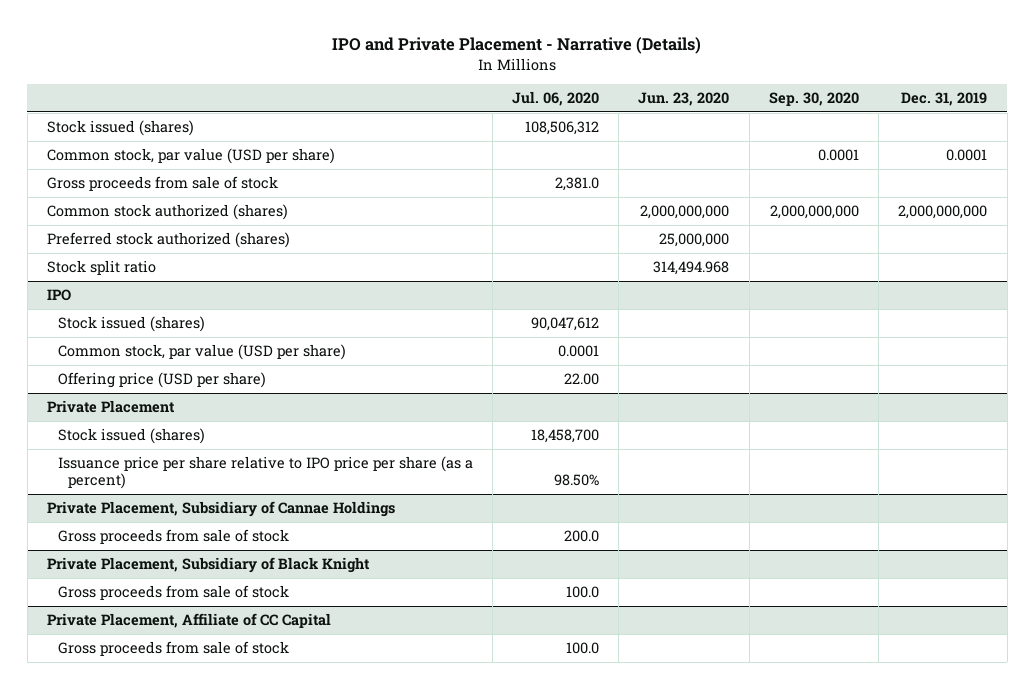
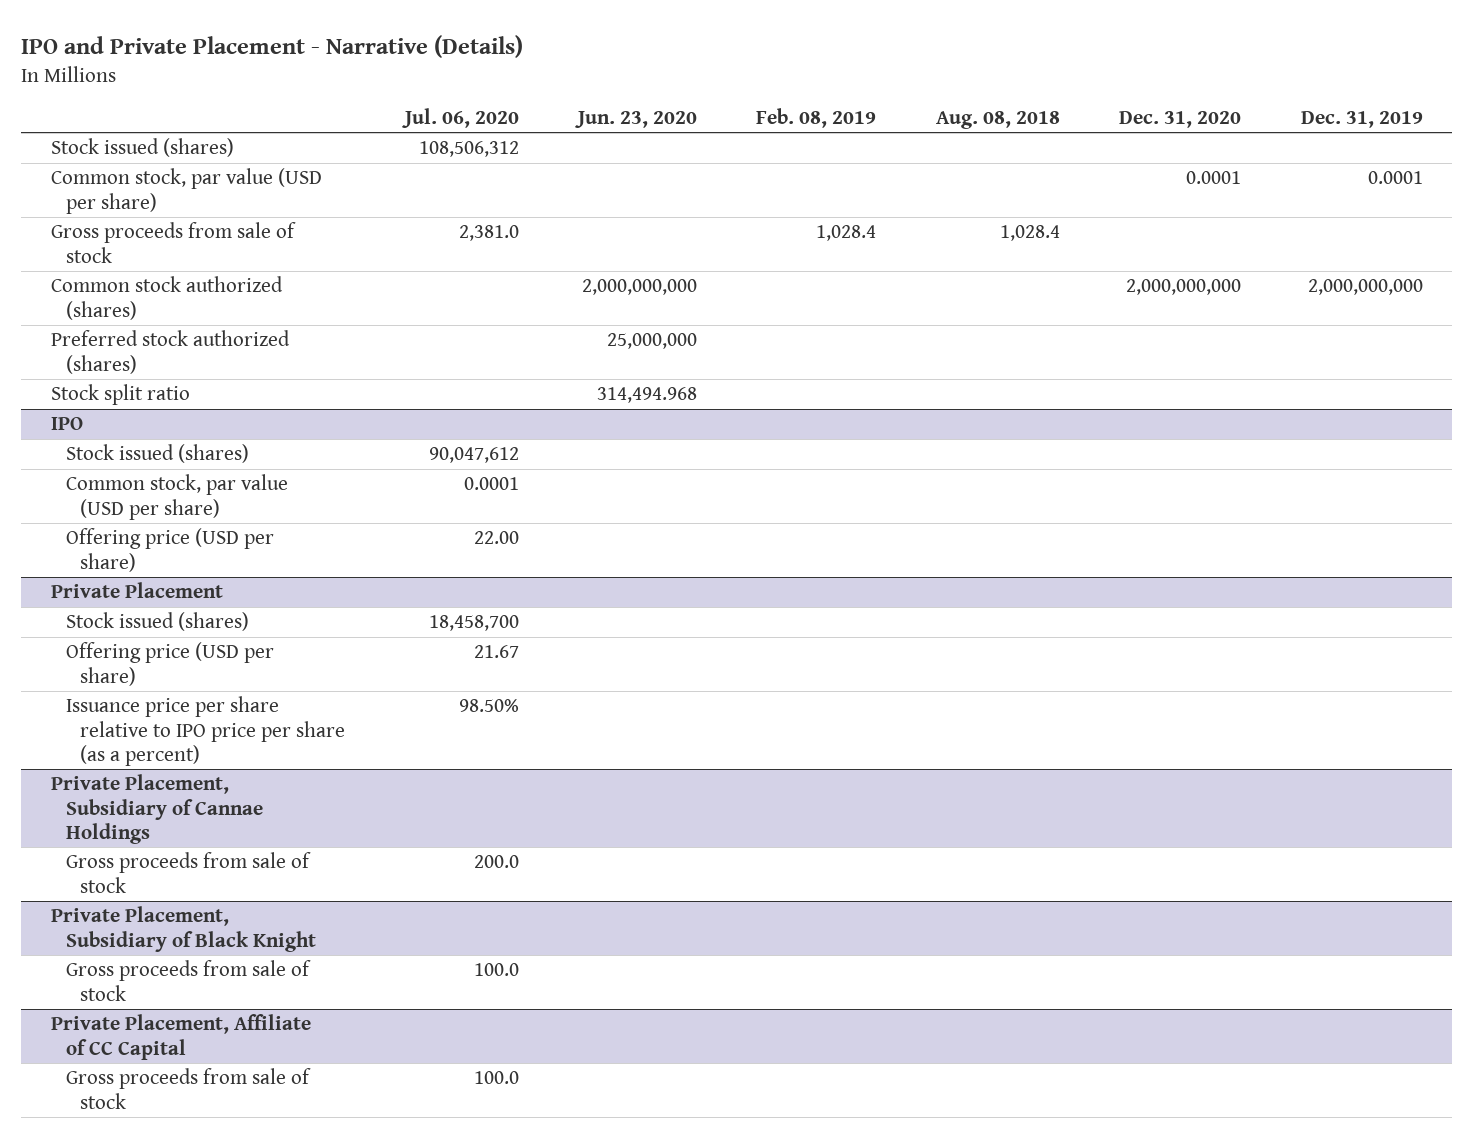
[768,92,859,107] Sep. 30, 2020 -> none
none -> [756,107,877,128] Feb. 08, 2019
none -> [935,110,1060,129] Aug. 08, 2018
none -> [1119,110,1242,128] Dec. 31, 2020
none -> [65,642,274,686] Offering price (USD per share)

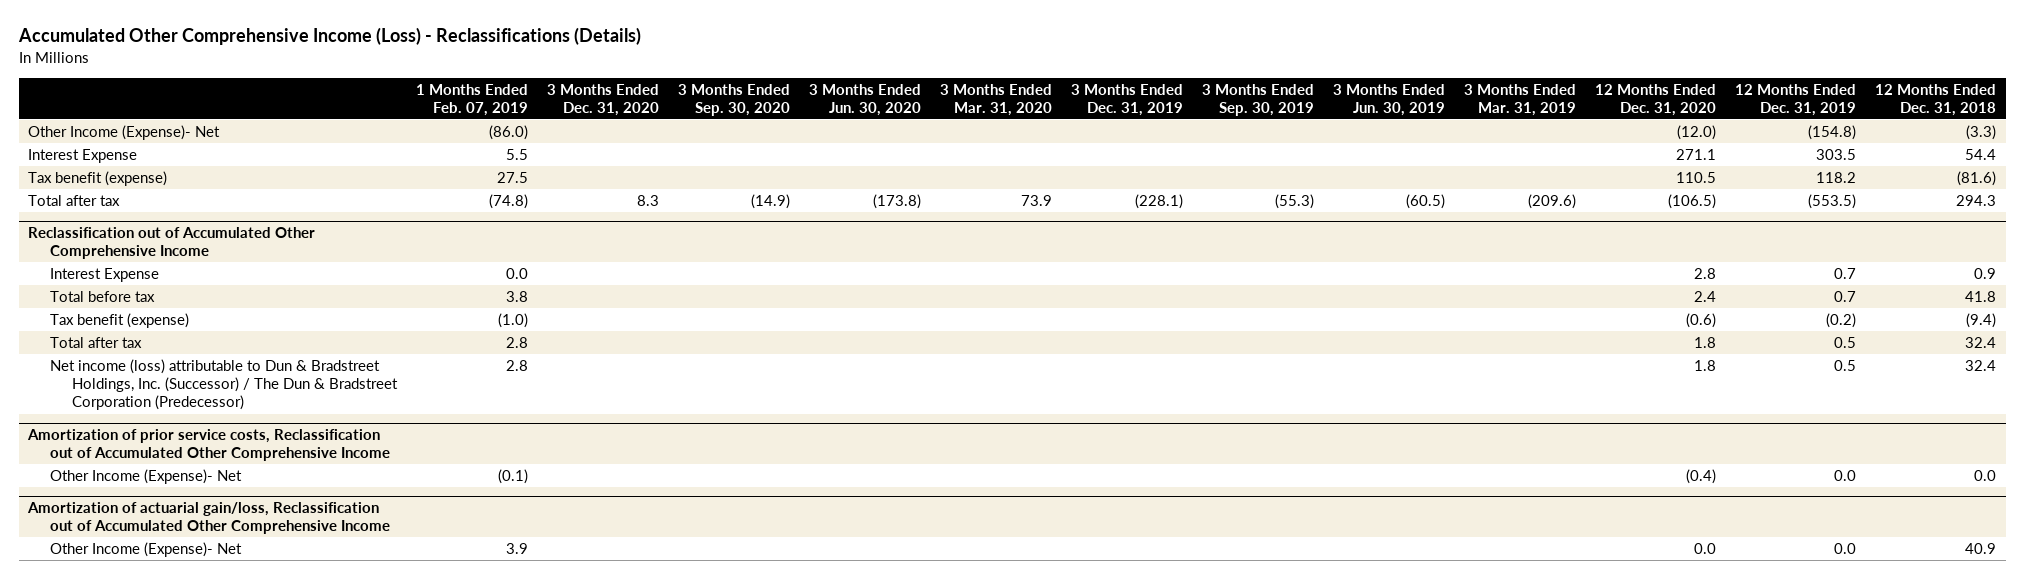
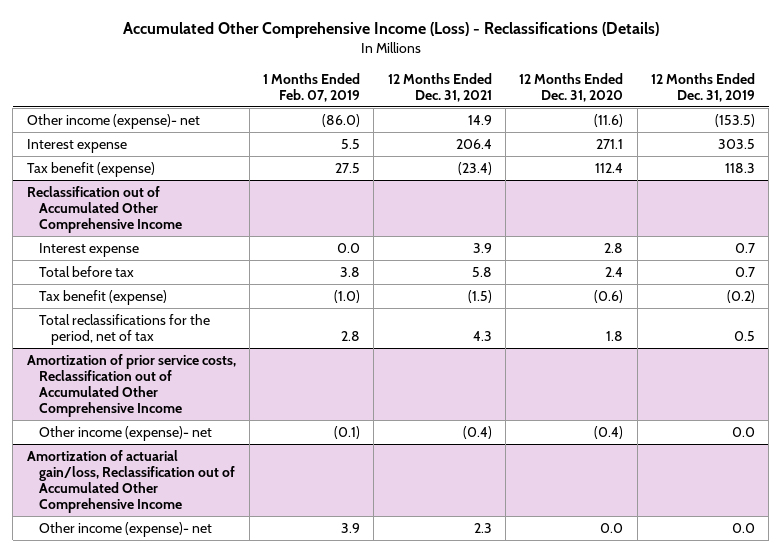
[546,83,659,116] 3 Months Ended Dec. 31, 2020 -> none
[677,83,790,116] 3 Months Ended Sep. 30, 2020 -> none
[808,83,921,116] 3 Months Ended Jun. 30, 2020 -> none
[939,83,1052,116] 3 Months Ended Mar. 31, 2020 -> none
[1070,83,1183,116] 3 Months Ended Dec. 31, 2019 -> none
[1201,83,1314,116] 3 Months Ended Sep. 30, 2019 -> none
[1332,83,1445,116] 3 Months Ended Jun. 30, 2019 -> none
[1463,83,1576,116] 3 Months Ended Mar. 31, 2019 -> none
[1875,83,1997,116] 12 Months Ended Dec. 31, 2018 -> none
none -> [387,72,492,102] 12 Months Ended Dec. 31, 2021
[28,194,121,206] Total after tax -> none
[28,124,221,140] Other Income (Expense)- Net -> [26,113,200,129] Other income (expense)- net
[1676,124,1716,140] (12.0) -> [594,113,624,127] (11.6)
[1808,124,1857,140] (154.8) -> [714,113,755,127] (153.5)
[28,148,138,163] Interest Expense -> [26,138,127,153] Interest expense
[1675,171,1716,183] 110.5 -> [595,162,624,173] 112.4
[1816,171,1857,183] 118.2 -> [724,162,755,173] 118.3
[49,267,159,282] Interest Expense -> [38,242,139,257] Interest expense
[49,336,142,348] Total after tax -> none
[49,358,398,411] Net income (loss) attributable to Dun & Bradstreet Holdings, Inc. (Successor) / The Dun & Bradstreet Corporation (Predecessor) -> [38,313,210,345] Total reclassifications for the period, net of tax
[49,468,242,484] Other Income (Expense)- Net -> [38,425,212,441] Other income (expense)- net
[49,541,242,557] Other Income (Expense)- Net -> [38,521,212,537] Other income (expense)- net

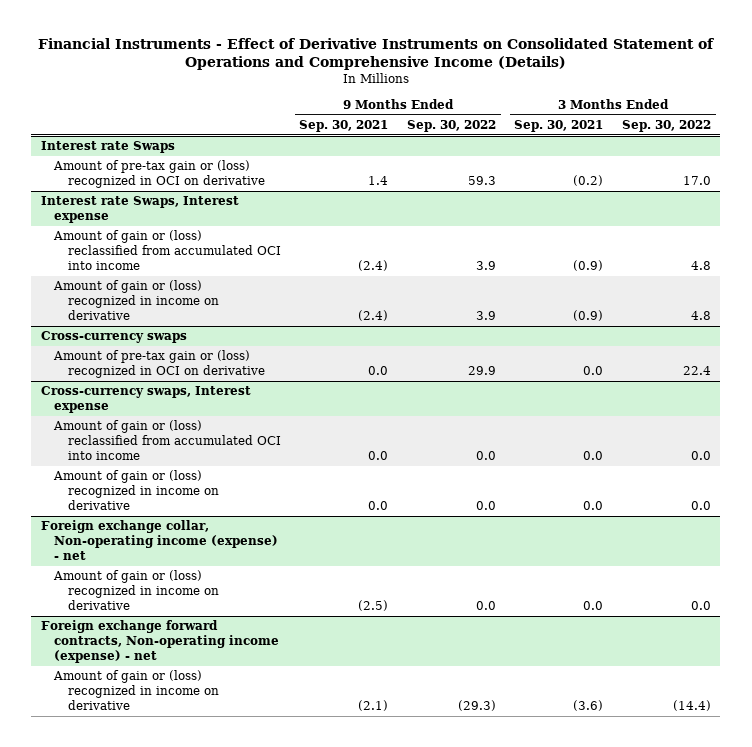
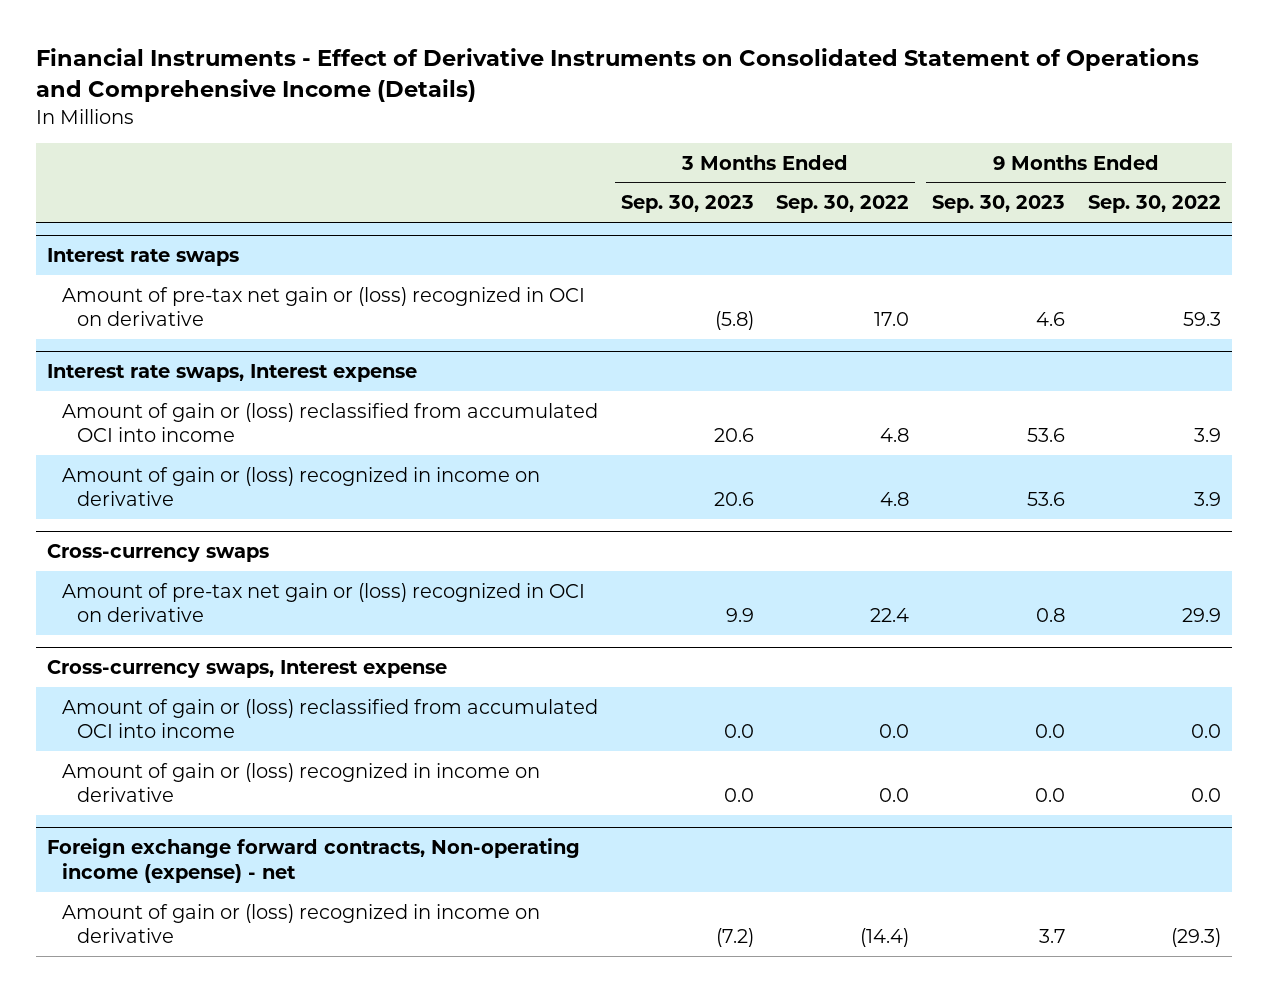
[299,119,389,132] Sep. 30, 2021 -> none
[514,119,604,132] Sep. 30, 2021 -> none
none -> [620,195,754,214] Sep. 30, 2023
none -> [932,195,1066,214] Sep. 30, 2023
[40,141,175,154] Interest rate Swaps -> [47,248,240,267] Interest rate swaps
[53,160,265,189] Amount of pre-tax gain or (loss) recognized in OCI on derivative -> [61,286,585,327] Amount of pre-tax net gain or (loss) recognized in OCI on derivative
[40,196,239,224] Interest rate Swaps, Interest expense -> [47,364,418,383] Interest rate swaps, Interest expense
[53,350,265,379] Amount of pre-tax gain or (loss) recognized in OCI on derivative -> [61,582,585,623] Amount of pre-tax net gain or (loss) recognized in OCI on derivative
[40,520,279,561] Foreign exchange collar, Non-operating income (expense) - net -> none
[53,570,219,611] Amount of gain or (loss) recognized in income on derivative -> none

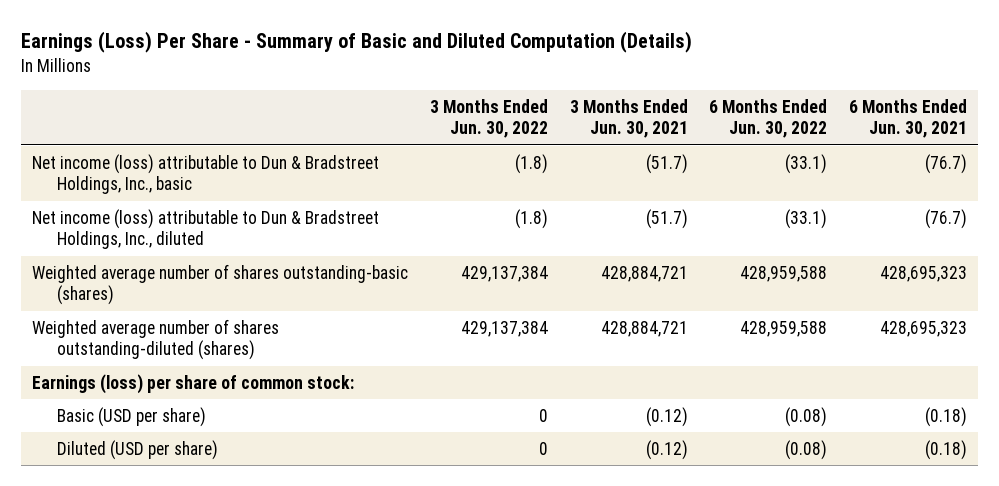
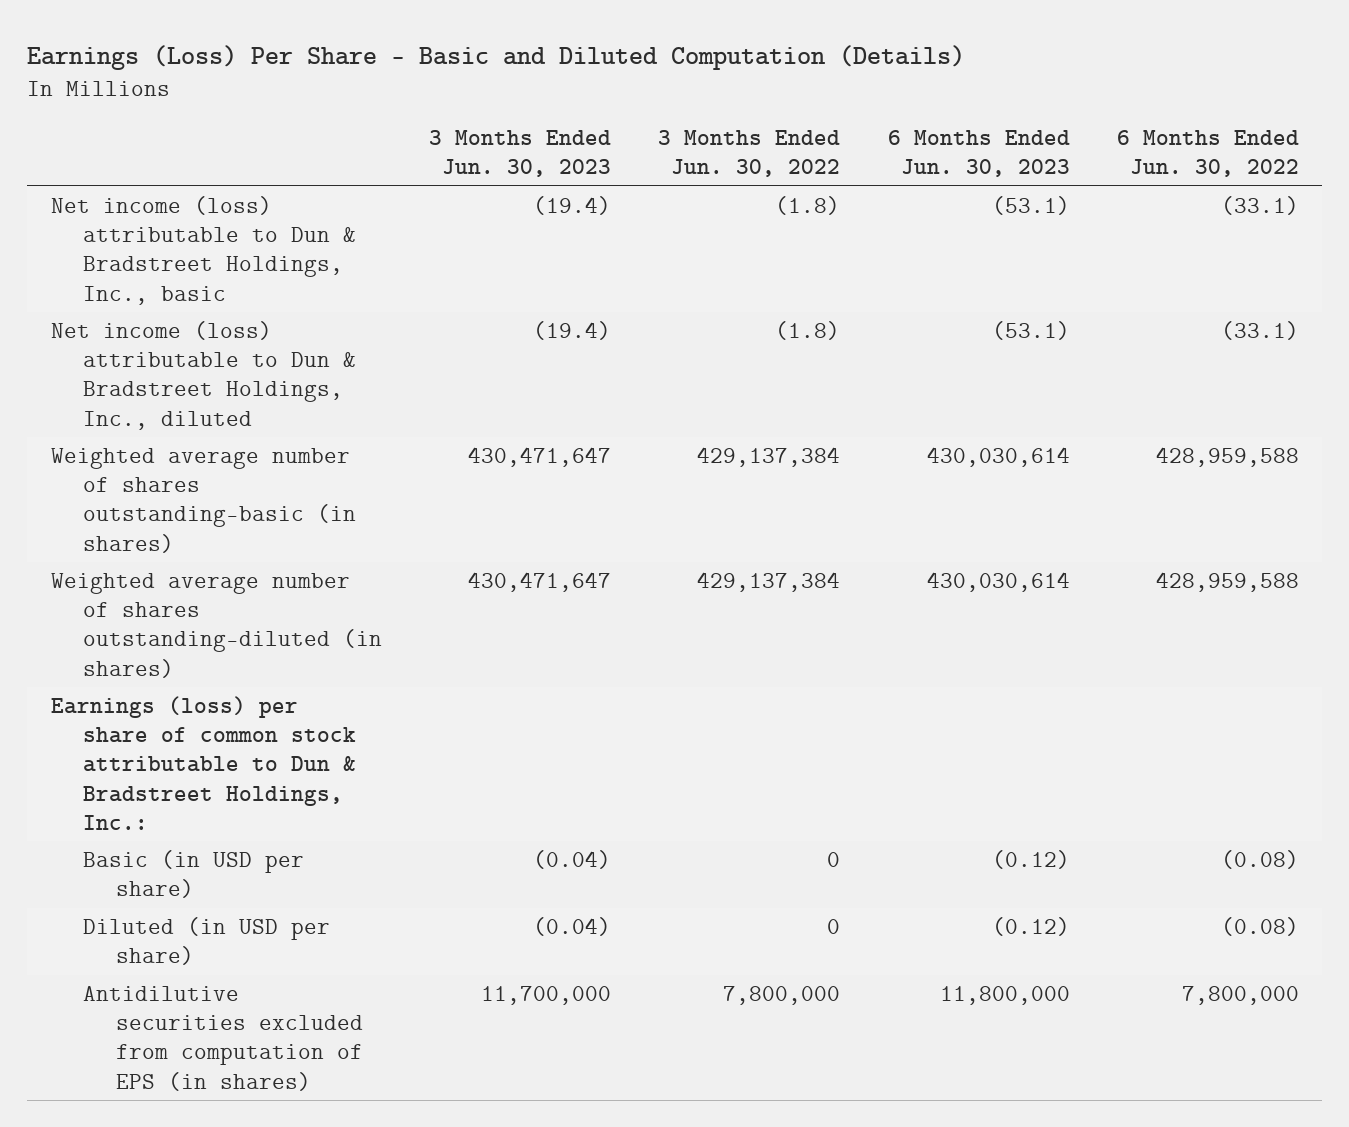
[21,31,693,54] Earnings (Loss) Per Share - Summary of Basic and Diluted Computation (Details) -> [26,44,965,70] Earnings (Loss) Per Share - Basic and Diluted Computation (Details)
[569,98,688,139] 3 Months Ended Jun. 30, 2021 -> none
[849,98,968,139] 6 Months Ended Jun. 30, 2021 -> none
none -> [429,129,612,178] 3 Months Ended Jun. 30, 2023
none -> [887,129,1070,178] 6 Months Ended Jun. 30, 2023
[31,263,408,306] Weighted average number of shares outstanding-basic (shares) -> [50,447,357,553] Weighted average number of shares outstanding-basic (in shares)
[31,318,279,361] Weighted average number of shares outstanding-diluted (shares) -> [50,572,383,678] Weighted average number of shares outstanding-diluted (in shares)
[31,373,354,394] Earnings (loss) per share of common stock: -> [50,695,357,830] Earnings (loss) per share of common stock attributable to Dun & Bradstreet Holdings, Inc.:
[57,406,207,427] Basic (USD per share) -> [83,849,305,899] Basic (in USD per share)
[57,439,219,460] Diluted (USD per share) -> [83,916,331,966] Diluted (in USD per share)
none -> [83,985,363,1091] Antidilutive securities excluded from computation of EPS (in shares)

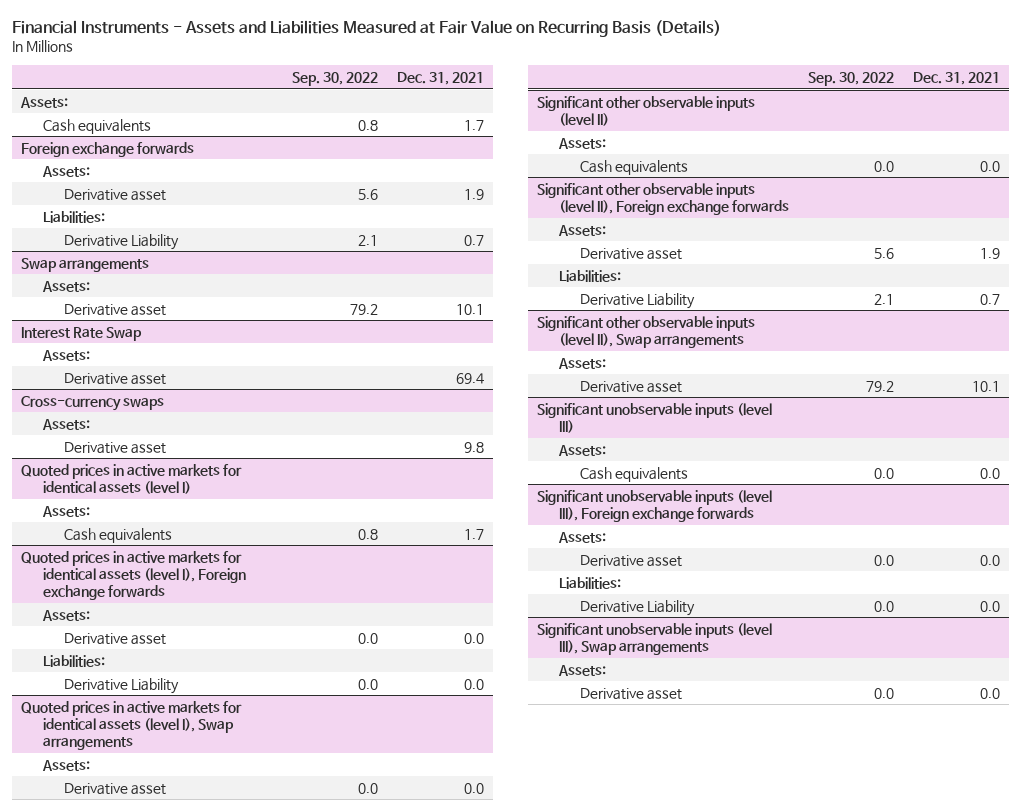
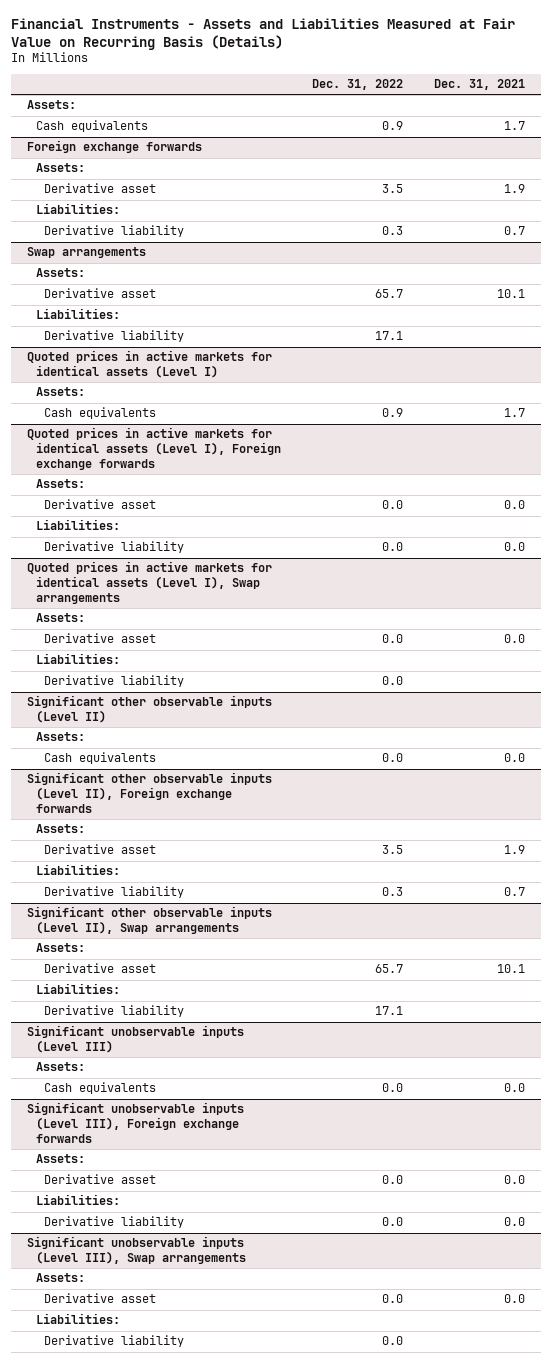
[291,71,378,86] Sep. 30, 2022 -> none
none -> [311,79,403,91] Dec. 31, 2022
[64,233,180,250] Derivative Liability -> [44,225,185,238] Derivative liability
[21,326,143,341] Interest Rate Swap -> none
[41,349,90,361] Assets: -> none
[64,372,167,385] Derivative asset -> none
[21,395,165,411] Cross-currency swaps -> none
[41,418,90,430] Assets: -> none
[64,441,167,454] Derivative asset -> none
none -> [35,308,120,320] Liabilities:
none -> [44,330,185,343] Derivative liability
[21,463,243,494] Quoted prices in active markets for identical assets (level I) -> [26,350,272,379] Quoted prices in active markets for identical assets (Level I)
[21,550,246,601] Quoted prices in active markets for identical assets (level I), Foreign exchange forwards -> [26,427,281,471] Quoted prices in active markets for identical assets (Level I), Foreign exchange forwards
[64,677,180,694] Derivative Liability -> [44,541,185,554] Derivative liability
[21,700,243,751] Quoted prices in active markets for identical assets (level I), Swap arrangements -> [26,561,272,605] Quoted prices in active markets for identical assets (Level I), Swap arrangements
none -> [35,653,120,665] Liabilities:
none -> [44,675,185,688] Derivative liability
[537,95,756,126] Significant other observable inputs (level II) -> [26,695,272,724] Significant other observable inputs (Level II)
[537,182,789,215] Significant other observable inputs (level II), Foreign exchange forwards -> [26,772,272,814] Significant other observable inputs (Level II), Foreign exchange forwards
[580,292,696,309] Derivative Liability -> [44,886,185,899] Derivative liability
[537,315,756,348] Significant other observable inputs (level II), Swap arrangements -> [26,906,272,935] Significant other observable inputs (Level II), Swap arrangements
none -> [35,983,120,995] Liabilities:
none -> [44,1005,185,1018] Derivative liability
[537,402,773,433] Significant unobservable inputs (level III) -> [26,1025,244,1054] Significant unobservable inputs (Level III)
[537,489,773,522] Significant unobservable inputs (level III), Foreign exchange forwards -> [26,1102,244,1144] Significant unobservable inputs (Level III), Foreign exchange forwards
[580,599,696,616] Derivative Liability -> [44,1216,185,1229] Derivative liability
[537,622,773,655] Significant unobservable inputs (level III), Swap arrangements -> [26,1236,246,1265] Significant unobservable inputs (Level III), Swap arrangements
none -> [35,1313,120,1325] Liabilities:
none -> [44,1335,185,1348] Derivative liability

